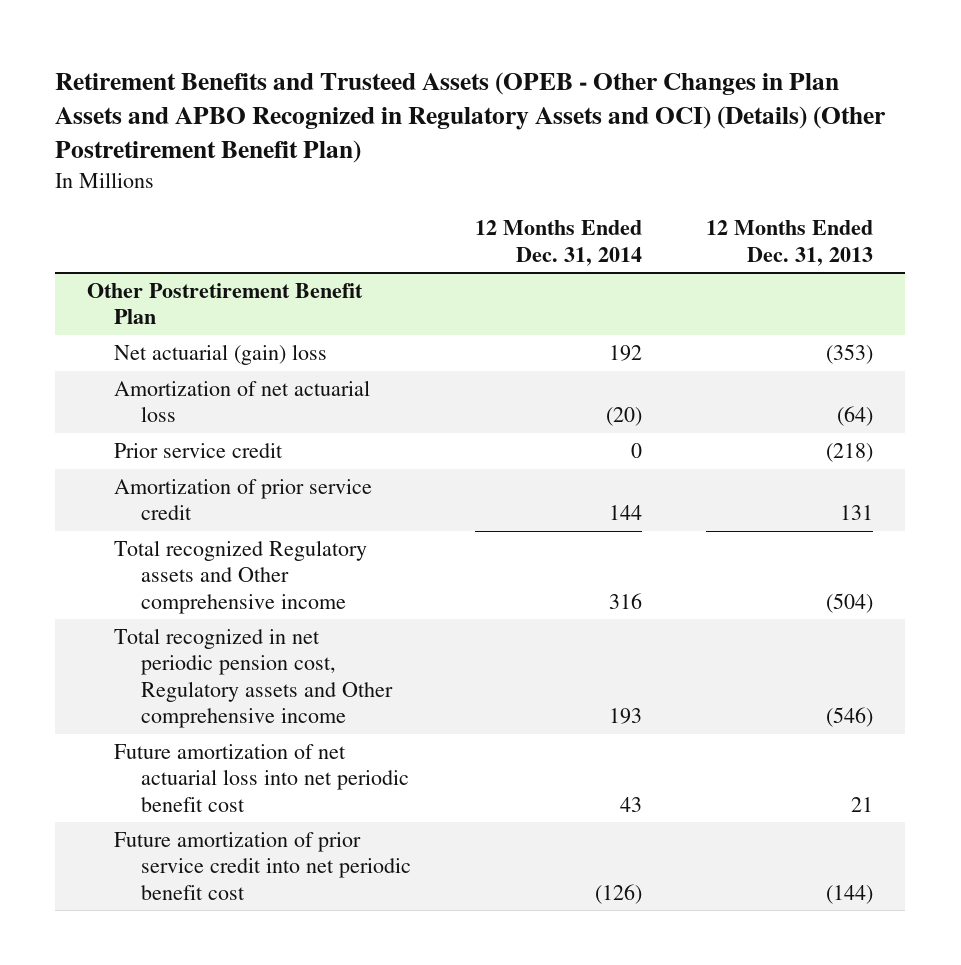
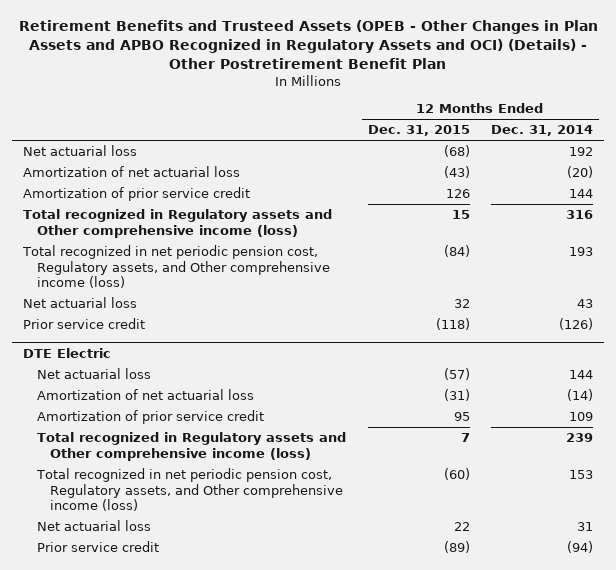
[55,71,887,164] Retirement Benefits and Trusteed Assets (OPEB - Other Changes in Plan Assets and APBO Recognized in Regulatory Assets and OCI) (Details) (Other Postretirement Benefit Plan) -> [19,20,599,70] Retirement Benefits and Trusteed Assets (OPEB - Other Changes in Plan Assets and APBO Recognized in Regulatory Assets and OCI) (Details) - Other Postretirement Benefit Plan
[706,220,874,266] 12 Months Ended Dec. 31, 2013 -> none
none -> [367,125,470,137] Dec. 31, 2015
[87,283,364,325] Other Postretirement Benefit Plan -> none
[114,344,328,366] Net actuarial (gain) loss -> [22,145,137,157] Net actuarial loss
[114,443,284,459] Prior service credit -> none
[114,540,368,614] Total recognized Regulatory assets and Other comprehensive income -> [22,209,332,238] Total recognized in Regulatory assets and Other comprehensive income (loss)
[114,628,394,729] Total recognized in net periodic pension cost, Regulatory assets and Other comprehensive income -> [21,245,330,289] Total recognized in net periodic pension cost, Regulatory assets, and Other comprehensive income (loss)
[114,744,410,812] Future amortization of net actuarial loss into net periodic benefit cost -> [22,297,137,309] Net actuarial loss
[114,832,412,900] Future amortization of prior service credit into net periodic benefit cost -> [22,318,145,330] Prior service credit
none -> [22,347,111,358] DTE Electric
none -> [36,368,151,380] Net actuarial loss
none -> [36,389,254,401] Amortization of net actuarial loss
none -> [36,410,264,425] Amortization of prior service credit
none -> [36,432,346,461] Total recognized in Regulatory assets and Other comprehensive income (loss)
none -> [35,468,344,512] Total recognized in net periodic pension cost, Regulatory assets, and Other comprehensive income (loss)
none -> [36,520,151,532] Net actuarial loss
none -> [36,541,159,553] Prior service credit

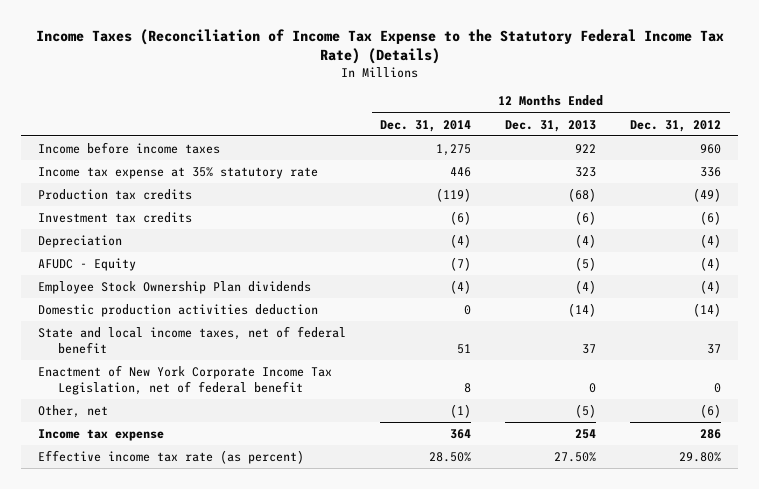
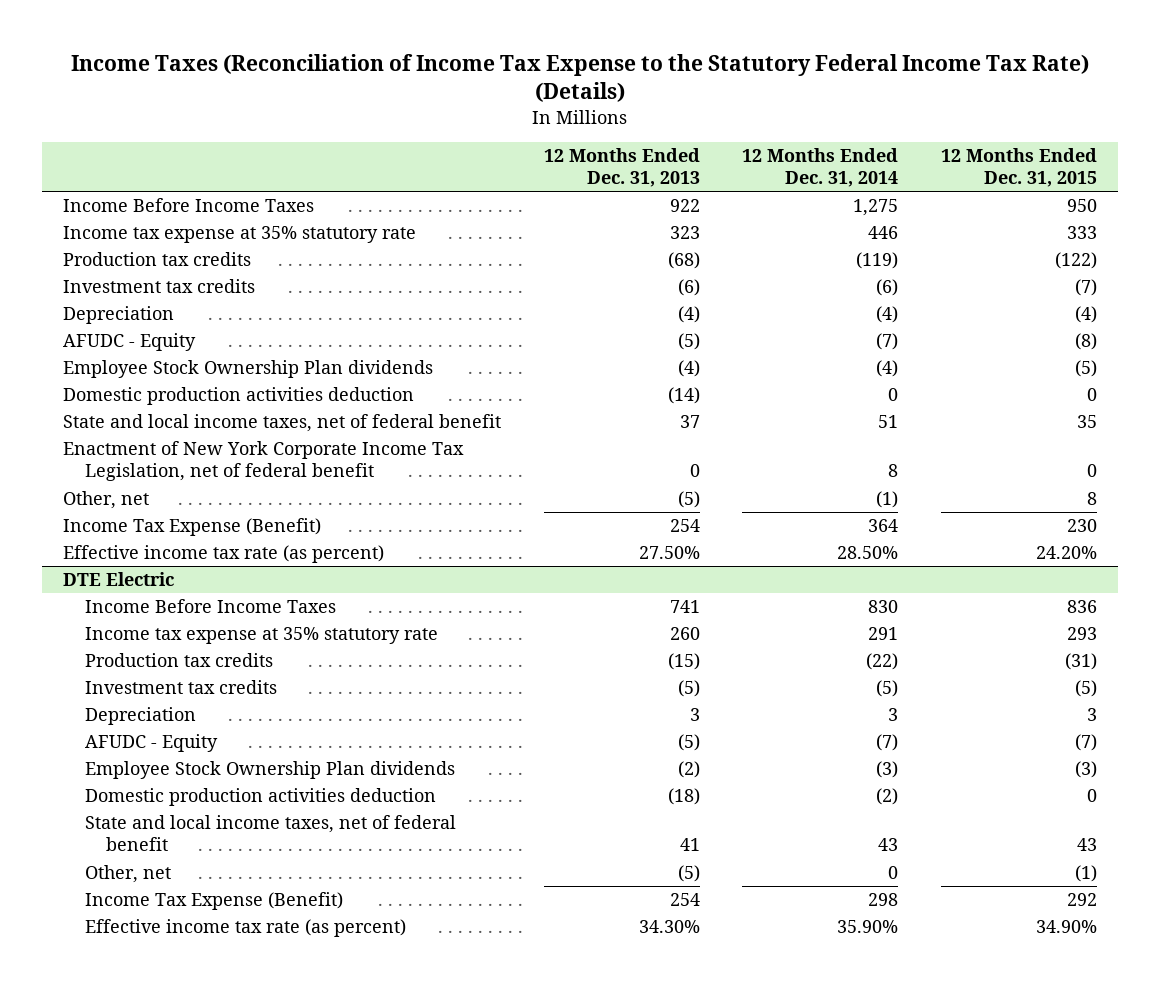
[630,119,722,132] Dec. 31, 2012 -> none
none -> [940,147,1097,188] 12 Months Ended Dec. 31, 2015
[38,142,221,155] Income before income taxes -> [63,198,315,213] Income Before Income Taxes
[38,429,165,442] Income tax expense -> [63,518,322,537] Income Tax Expense (Benefit)
none -> [63,572,175,587] DTE Electric
none -> [84,599,336,614] Income Before Income Taxes
none -> [84,627,438,645] Income tax expense at 35% statutory rate
none -> [84,653,273,668] Production tax credits
none -> [84,680,277,695] Investment tax credits
none -> [84,707,196,726] Depreciation
none -> [84,734,218,753] AFUDC - Equity
none -> [84,761,455,780] Employee Stock Ownership Plan dividends
none -> [84,788,436,807] Domestic production activities deduction
none -> [84,815,456,852] State and local income taxes, net of federal benefit
none -> [84,865,171,884] Other, net
none -> [84,892,343,911] Income Tax Expense (Benefit)
none -> [84,919,406,938] Effective income tax rate (as percent)

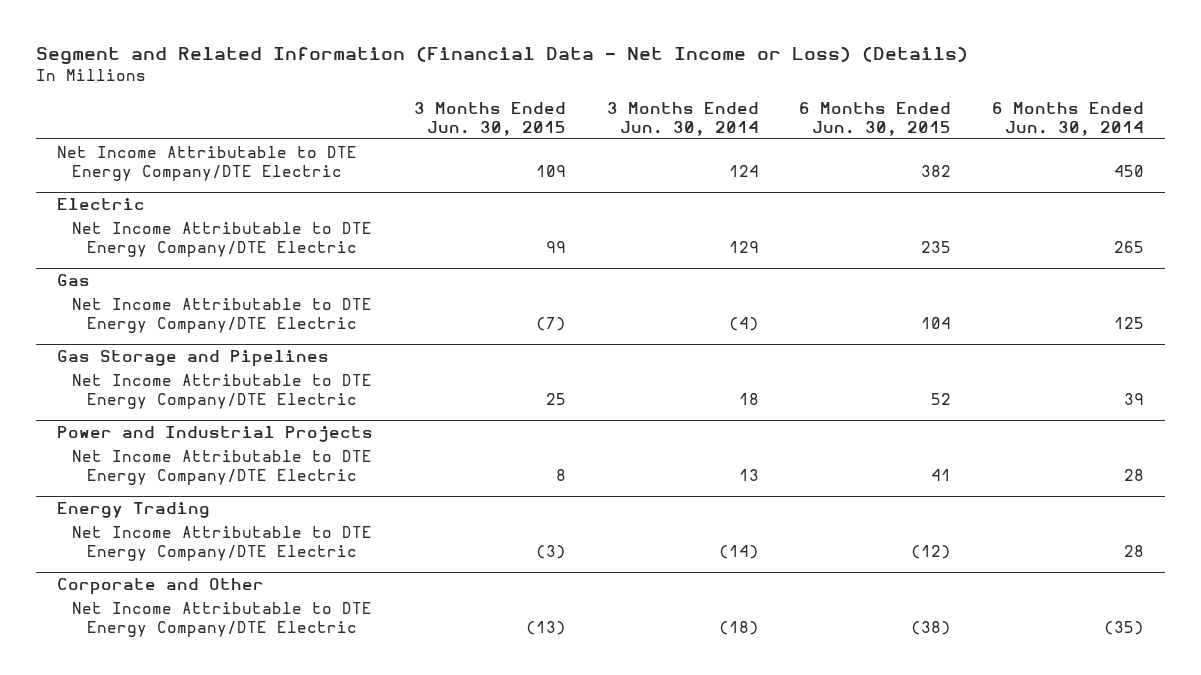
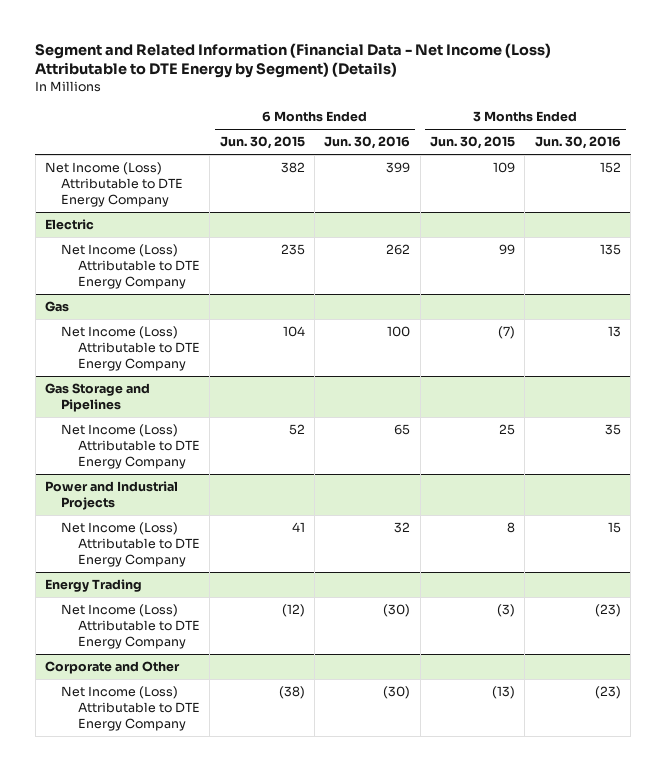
[36,45,969,65] Segment and Related Information (Financial Data - Net Income or Loss) (Details) -> [35,42,552,79] Segment and Related Information (Financial Data - Net Income (Loss) Attributable to DTE Energy by Segment) (Details)
[606,101,759,136] 3 Months Ended Jun. 30, 2014 -> none
[992,101,1145,136] 6 Months Ended Jun. 30, 2014 -> none
none -> [324,136,411,150] Jun. 30, 2016
none -> [534,136,621,150] Jun. 30, 2016
[56,145,357,181] Net Income Attributable to DTE Energy Company/DTE Electric -> [44,162,184,208] Net Income (Loss) Attributable to DTE Energy Company
[71,221,372,257] Net Income Attributable to DTE Energy Company/DTE Electric -> [61,244,200,290] Net Income (Loss) Attributable to DTE Energy Company
[71,297,372,333] Net Income Attributable to DTE Energy Company/DTE Electric -> [61,326,200,372] Net Income (Loss) Attributable to DTE Energy Company
[71,373,372,409] Net Income Attributable to DTE Energy Company/DTE Electric -> [61,424,200,470] Net Income (Loss) Attributable to DTE Energy Company
[71,449,372,485] Net Income Attributable to DTE Energy Company/DTE Electric -> [61,522,200,568] Net Income (Loss) Attributable to DTE Energy Company
[71,525,372,561] Net Income Attributable to DTE Energy Company/DTE Electric -> [61,604,200,650] Net Income (Loss) Attributable to DTE Energy Company
[71,601,372,637] Net Income Attributable to DTE Energy Company/DTE Electric -> [61,686,200,732] Net Income (Loss) Attributable to DTE Energy Company

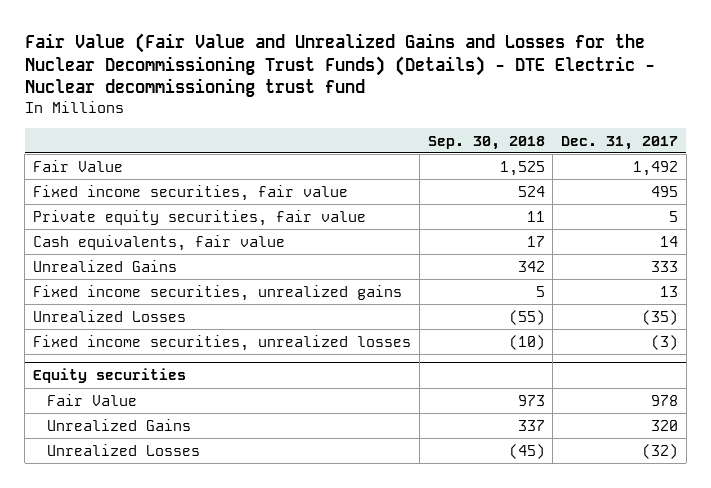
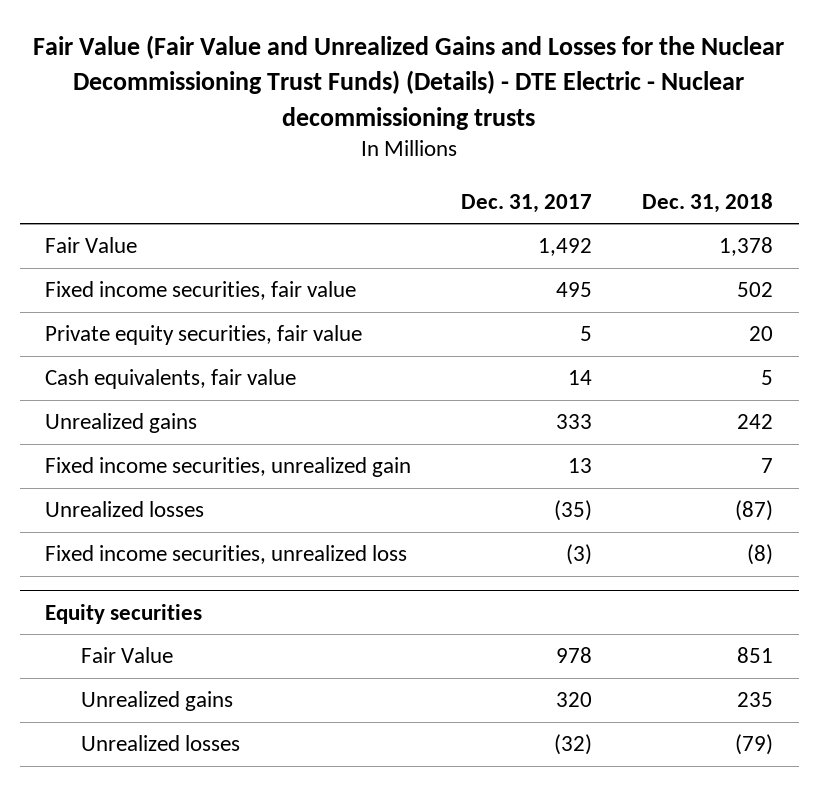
[24,32,655,98] Fair Value (Fair Value and Unrealized Gains and Losses for the Nuclear Decommissioning Trust Funds) (Details) - DTE Electric - Nuclear decommissioning trust fund -> [33,34,785,130] Fair Value (Fair Value and Unrealized Gains and Losses for the Nuclear Decommissioning Trust Funds) (Details) - DTE Electric - Nuclear decommissioning trusts
[427,135,545,150] Sep. 30, 2018 -> none
none -> [642,192,774,213] Dec. 31, 2018
[33,259,178,272] Unrealized Gains -> [44,413,197,434] Unrealized gains
[33,284,403,301] Fixed income securities, unrealized gains -> [44,457,411,478] Fixed income securities, unrealized gain
[33,309,187,322] Unrealized Losses -> [44,501,204,518] Unrealized losses
[33,334,412,351] Fixed income securities, unrealized losses -> [44,545,407,565] Fixed income securities, unrealized loss
[47,418,192,431] Unrealized Gains -> [80,691,233,712] Unrealized gains
[47,443,201,456] Unrealized Losses -> [80,735,240,752] Unrealized losses

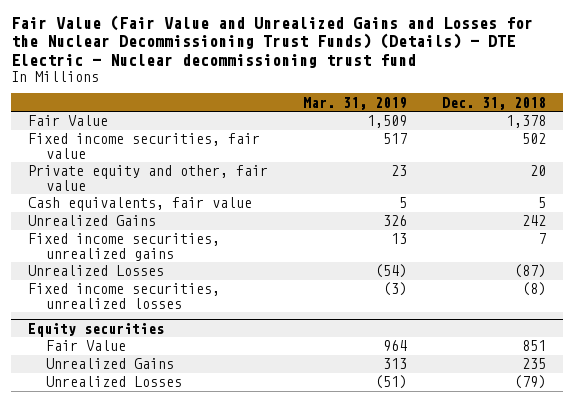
[33,34,785,130] Fair Value (Fair Value and Unrealized Gains and Losses for the Nuclear Decommissioning Trust Funds) (Details) - DTE Electric - Nuclear decommissioning trusts -> [10,15,533,68] Fair Value (Fair Value and Unrealized Gains and Losses for the Nuclear Decommissioning Trust Funds) (Details) - DTE Electric - Nuclear decommissioning trust fund
[461,193,593,213] Dec. 31, 2017 -> none
none -> [302,96,407,110] Mar. 31, 2019
[44,325,362,346] Private equity securities, fair value -> [28,165,269,191] Private equity and other, fair value
[44,413,197,434] Unrealized gains -> [28,215,157,227] Unrealized Gains
[44,457,411,478] Fixed income securities, unrealized gain -> [28,233,221,261] Fixed income securities, unrealized gains
[44,501,204,518] Unrealized losses -> [28,265,165,277] Unrealized Losses
[44,545,407,565] Fixed income securities, unrealized loss -> [28,283,221,309] Fixed income securities, unrealized losses
[80,691,233,712] Unrealized gains -> [45,358,174,370] Unrealized Gains
[80,735,240,752] Unrealized losses -> [45,376,182,388] Unrealized Losses

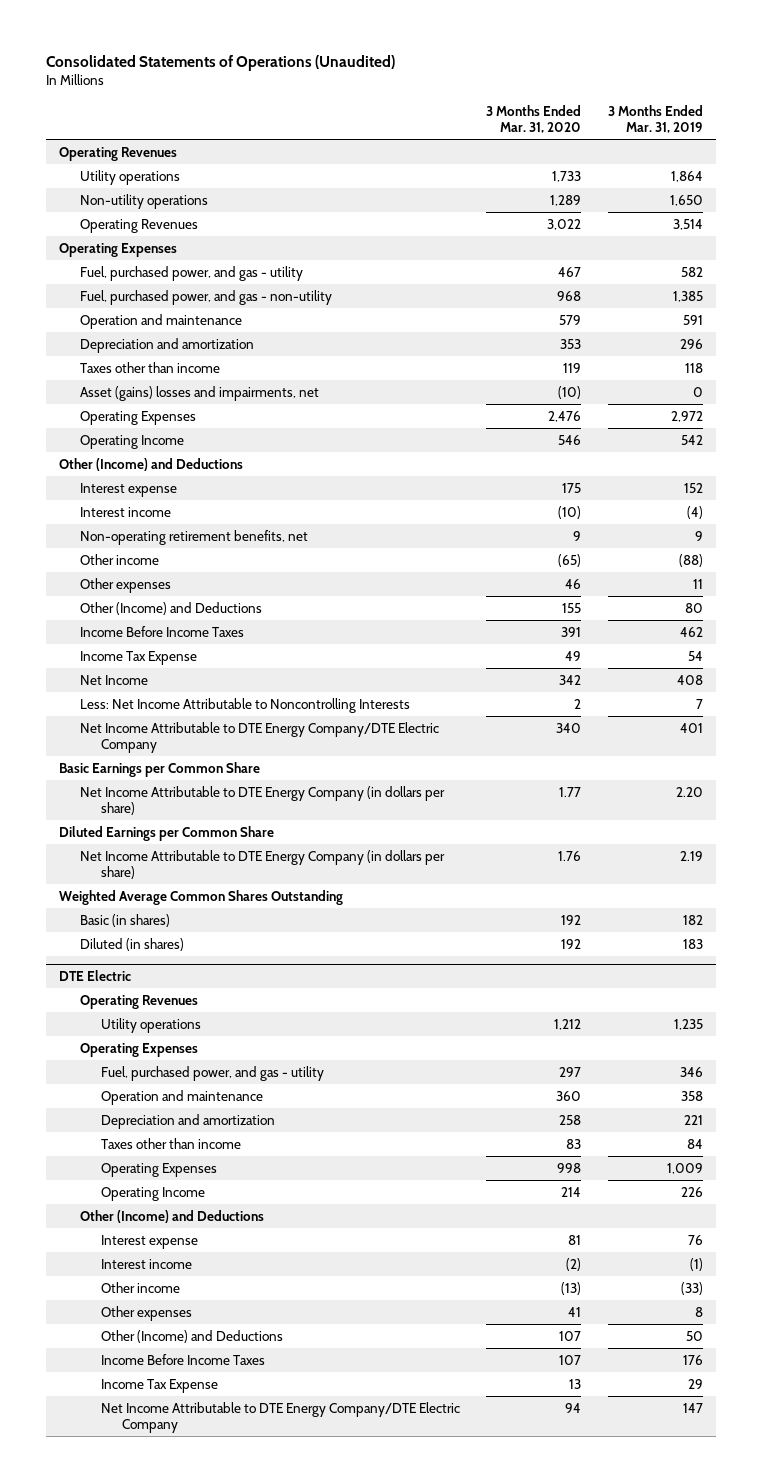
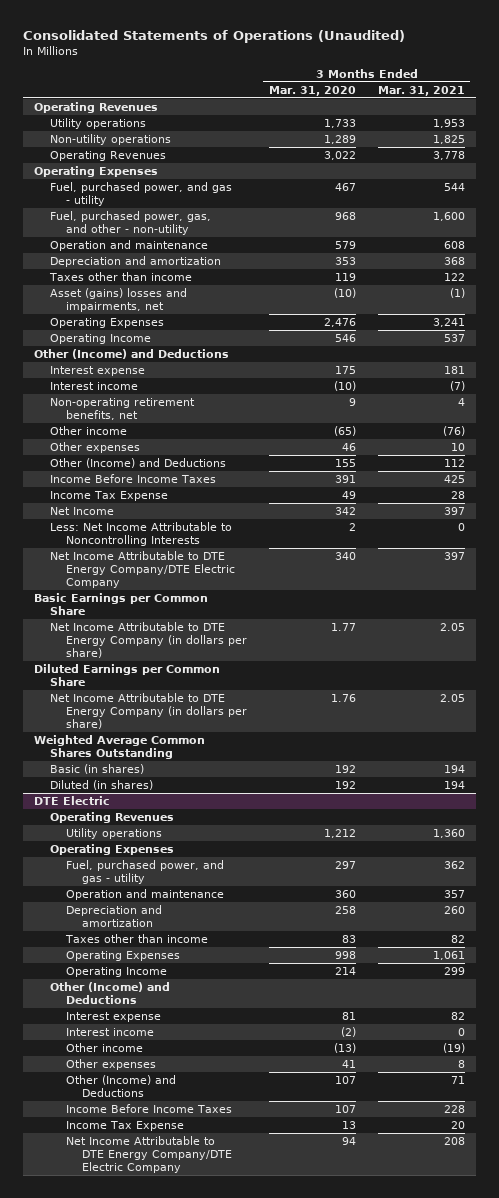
[607,104,703,134] 3 Months Ended Mar. 31, 2019 -> none
none -> [377,85,465,96] Mar. 31, 2021
[79,289,332,305] Fuel, purchased power, and gas - non-utility -> [49,211,211,235] Fuel, purchased power, gas, and other - non-utility

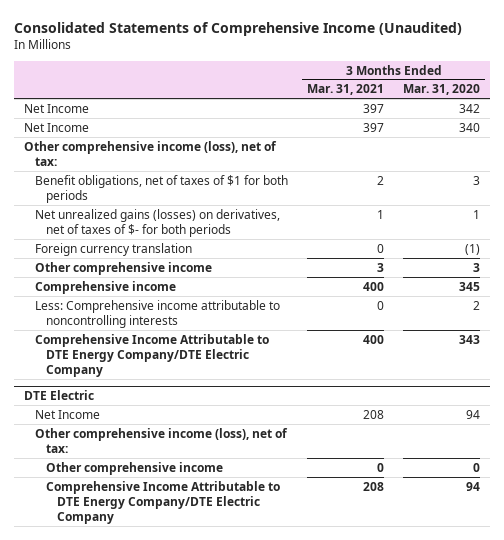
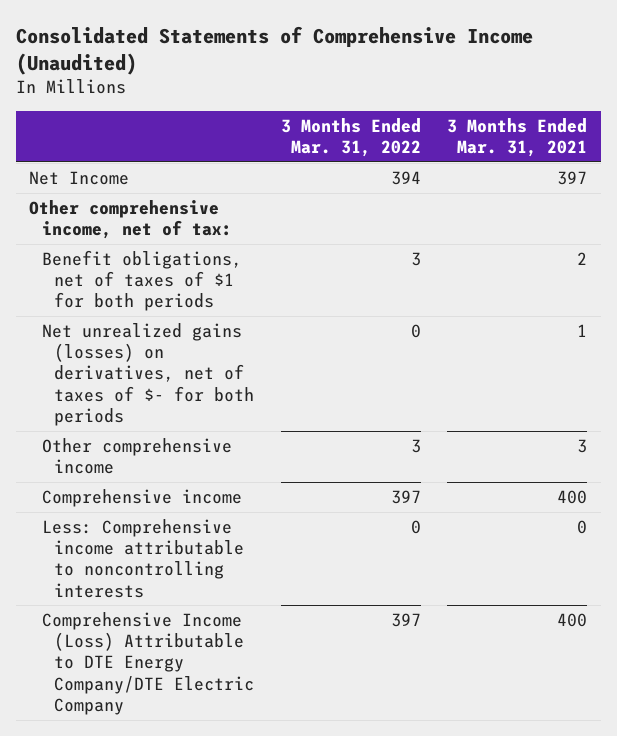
[403,84,481,96] Mar. 31, 2020 -> none
none -> [280,117,421,158] 3 Months Ended Mar. 31, 2022
[23,122,89,132] Net Income -> none
[23,140,277,166] Other comprehensive income (loss), net of tax: -> [29,199,232,240] Other comprehensive income, net of tax:
[35,242,193,256] Foreign currency translation -> none
[23,390,94,401] DTE Electric -> none
[35,409,101,419] Net Income -> none
[35,427,289,453] Other comprehensive income (loss), net of tax: -> none
[46,461,224,475] Other comprehensive income -> none
[46,480,281,525] Comprehensive Income Attributable to DTE Energy Company/DTE Electric Company -> none
[35,333,270,378] Comprehensive Income Attributable to DTE Energy Company/DTE Electric Company -> [41,611,254,716] Comprehensive Income (Loss) Attributable to DTE Energy Company/DTE Electric Company

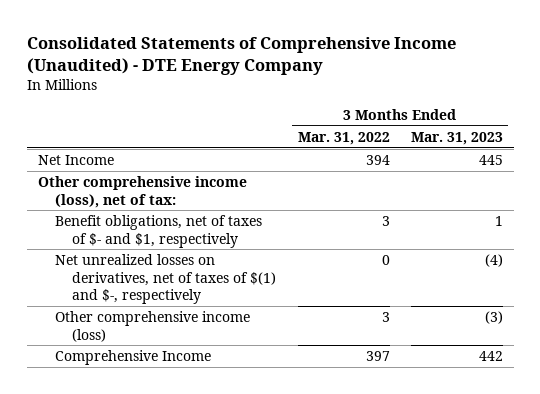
[15,25,533,75] Consolidated Statements of Comprehensive Income (Unaudited) -> [26,36,456,75] Consolidated Statements of Comprehensive Income (Unaudited) - DTE Energy Company
[447,117,588,158] 3 Months Ended Mar. 31, 2021 -> none
none -> [410,132,503,146] Mar. 31, 2023
[41,488,242,507] Comprehensive income -> none
[41,518,244,598] Less: Comprehensive income attributable to noncontrolling interests -> none
[29,199,232,240] Other comprehensive income, net of tax: -> [37,176,247,208] Other comprehensive income (loss), net of tax:
[41,249,242,312] Benefit obligations, net of taxes of $1 for both periods -> [54,215,262,248] Benefit obligations, net of taxes of $- and $1, respectively
[41,322,254,427] Net unrealized gains (losses) on derivatives, net of taxes of $- for both periods -> [54,254,277,305] Net unrealized losses on derivatives, net of taxes of $(1) and $-, respectively
[41,437,232,475] Other comprehensive income -> [54,311,250,342] Other comprehensive income (loss)
[41,611,254,716] Comprehensive Income (Loss) Attributable to DTE Energy Company/DTE Electric Company -> [54,350,211,366] Comprehensive Income

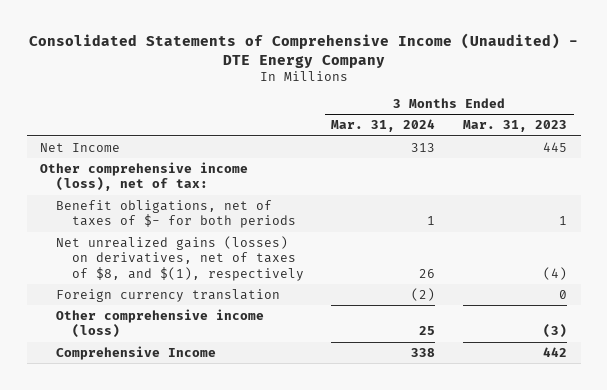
[297,132,390,146] Mar. 31, 2022 -> none
none -> [331,119,436,133] Mar. 31, 2024
[54,215,262,248] Benefit obligations, net of taxes of $- and $1, respectively -> [56,199,296,229] Benefit obligations, net of taxes of $- for both periods
[54,254,277,305] Net unrealized losses on derivatives, net of taxes of $(1) and $-, respectively -> [56,235,304,281] Net unrealized gains (losses) on derivatives, net of taxes of $8, and $(1), respectively
none -> [56,288,281,302] Foreign currency translation

